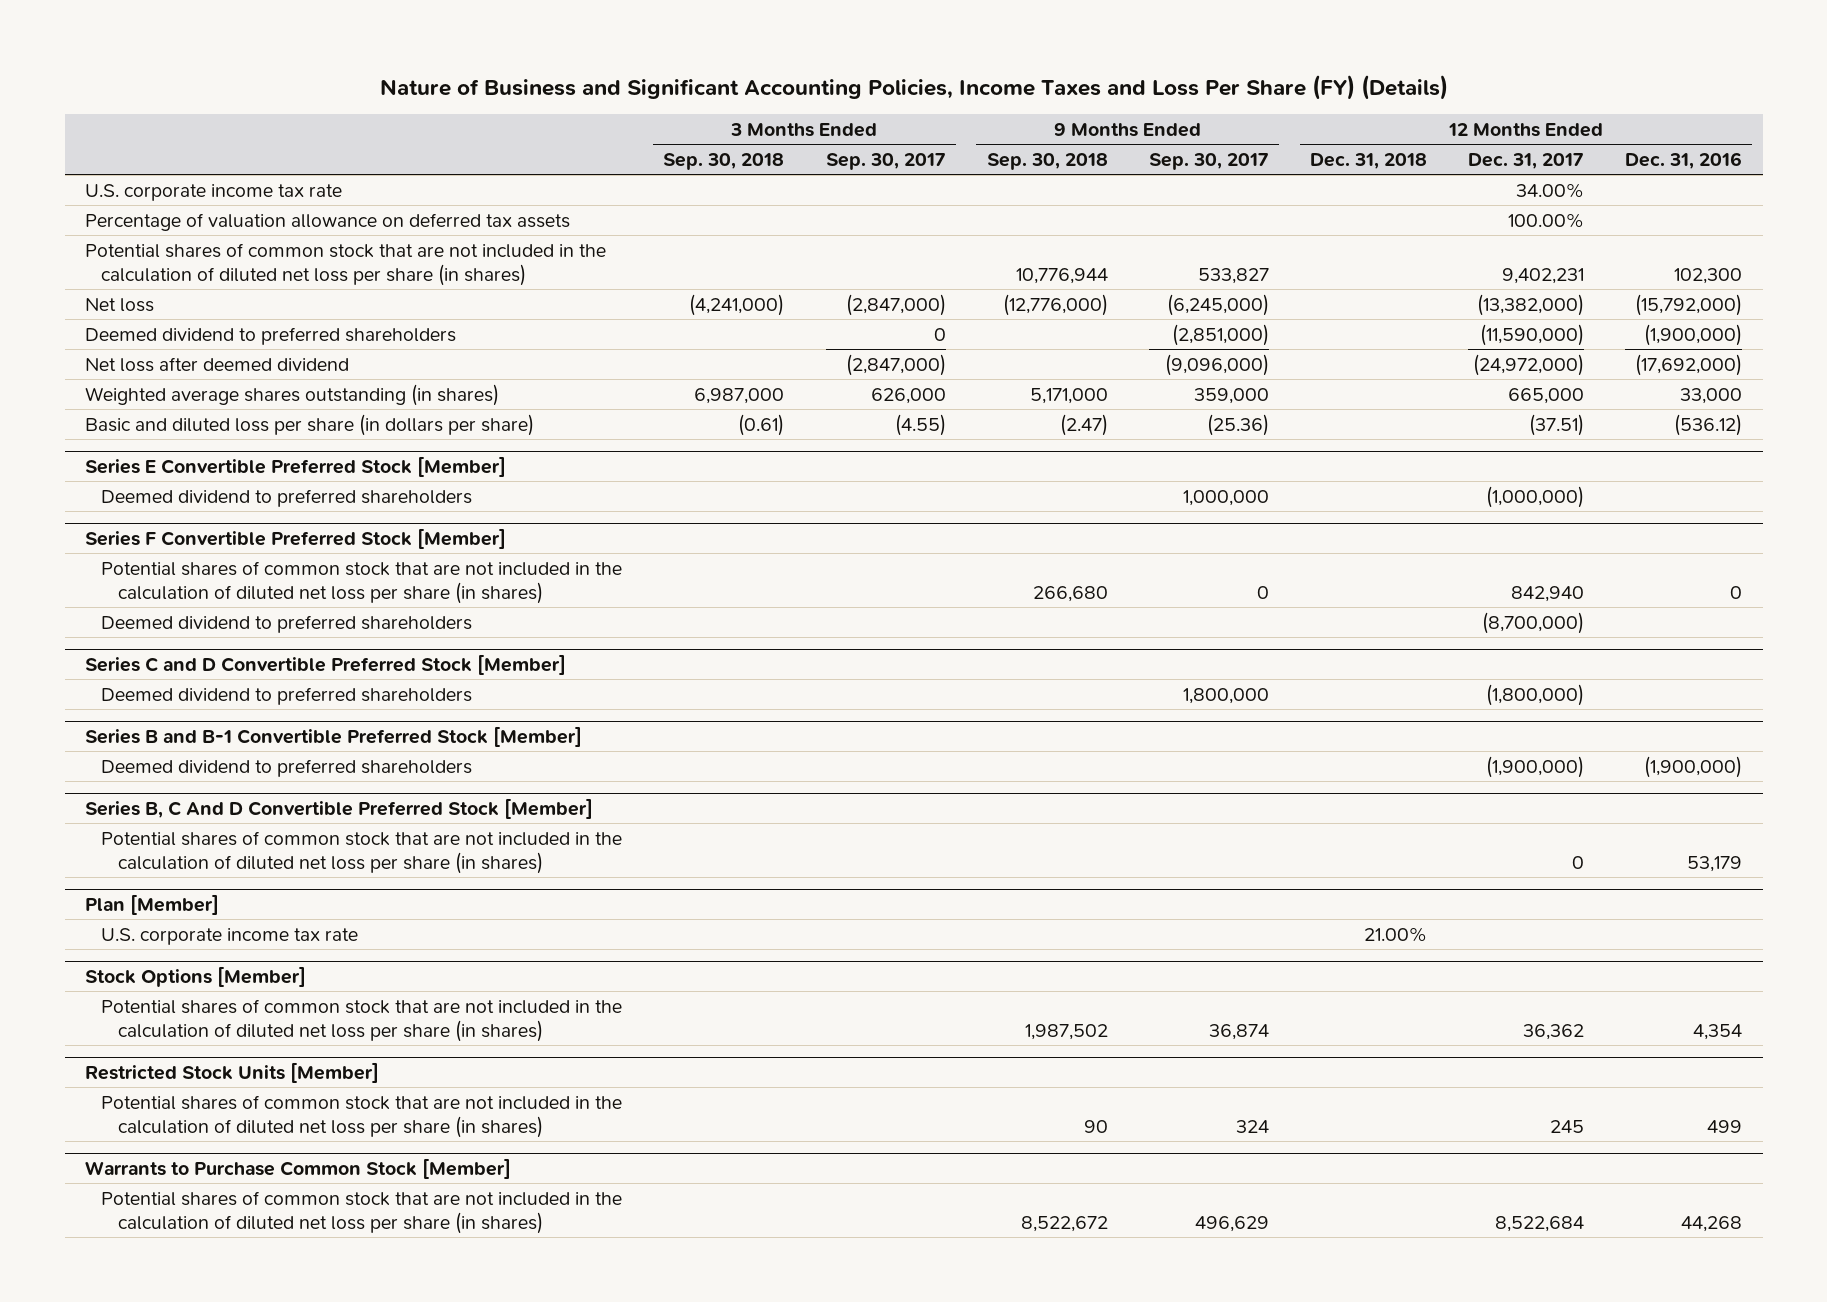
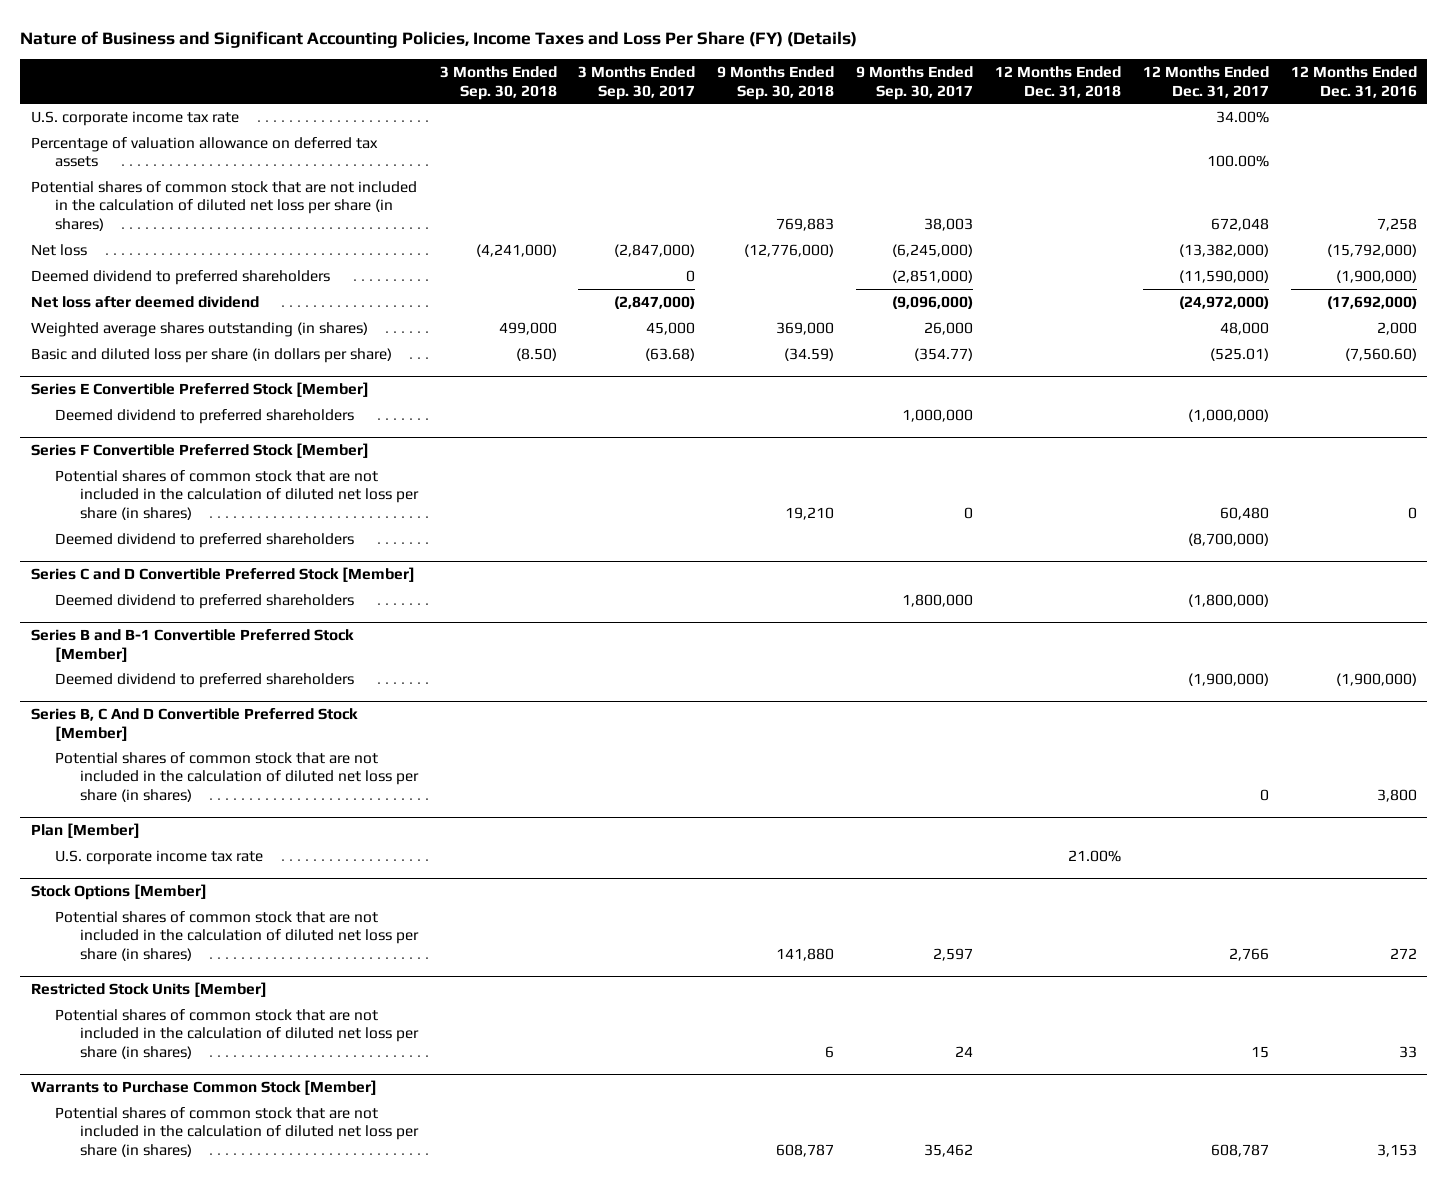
[1015,268,1108,285] 10,776,944 -> [776,217,835,231] 769,883
[1197,268,1269,285] 533,827 -> [924,217,974,231] 38,003
[1502,268,1585,285] 9,402,231 -> [1210,217,1269,231] 672,048
[1674,268,1743,285] 102,300 -> [1376,217,1417,231] 7,258
[694,387,785,404] 6,987,000 -> [498,321,557,335] 499,000
[870,387,946,404] 626,000 -> [646,321,696,335] 45,000
[1029,387,1108,404] 5,171,000 -> [776,321,835,335] 369,000
[1193,387,1269,404] 359,000 -> [924,321,974,335] 26,000
[1508,387,1585,404] 665,000 -> [1219,321,1269,335] 48,000
[1680,387,1743,404] 33,000 -> [1376,321,1417,335] 2,000
[738,413,785,436] (0.61) -> [515,347,557,361] (8.50)
[894,413,946,436] (4.55) -> [645,347,696,361] (63.68)
[1059,413,1108,436] (2.47) -> [784,347,835,361] (34.59)
[1206,413,1269,436] (25.36) -> [914,347,974,361] (354.77)
[1529,413,1585,436] (37.51) -> [1209,347,1269,361] (525.01)
[1674,413,1743,436] (536.12) -> [1344,347,1417,361] (7,560.60)
[1032,586,1108,603] 266,680 -> [785,506,835,520] 19,210
[1511,586,1585,603] 842,940 -> [1219,506,1269,520] 60,480
[1687,856,1743,873] 53,179 -> [1376,788,1417,802] 3,800
[1024,1024,1108,1041] 1,987,502 -> [776,947,835,961] 141,880
[1208,1024,1269,1041] 36,874 -> [933,947,974,961] 2,597
[1523,1024,1585,1041] 36,362 -> [1228,947,1269,961] 2,766
[1693,1024,1743,1041] 4,354 -> [1389,947,1417,959] 272
[1083,1120,1108,1134] 90 -> [825,1045,835,1058] 6
[1235,1120,1269,1134] 324 -> [955,1045,974,1057] 24
[1550,1120,1585,1134] 245 -> [1250,1045,1269,1058] 15
[1707,1120,1743,1134] 499 -> [1398,1045,1417,1058] 33
[1020,1216,1108,1233] 8,522,672 -> [776,1143,835,1157] 608,787
[1194,1216,1269,1233] 496,629 -> [924,1143,974,1157] 35,462
[1495,1216,1585,1233] 8,522,684 -> [1210,1143,1269,1157] 608,787
[1681,1216,1743,1233] 44,268 -> [1376,1143,1417,1157] 3,153

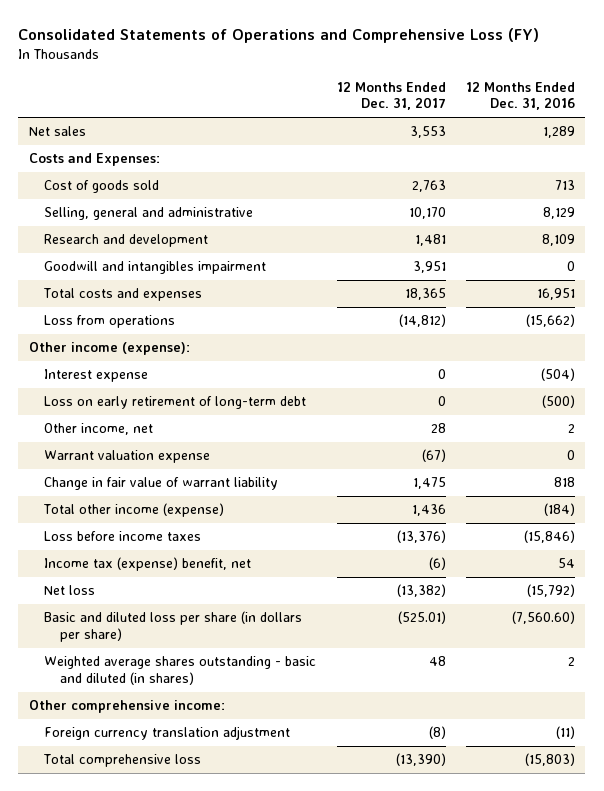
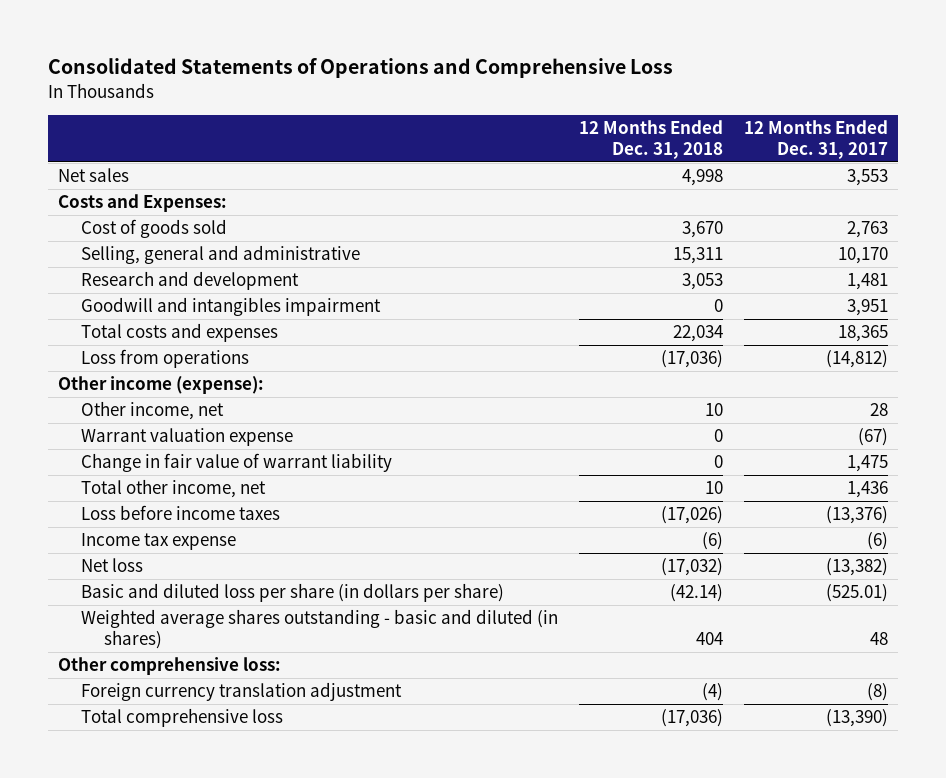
[18,28,540,44] Consolidated Statements of Operations and Comprehensive Loss (FY) -> [47,58,673,79] Consolidated Statements of Operations and Comprehensive Loss
[466,81,576,111] 12 Months Ended Dec. 31, 2016 -> none
none -> [579,120,724,159] 12 Months Ended Dec. 31, 2018
[44,369,149,383] Interest expense -> none
[44,396,307,410] Loss on early retirement of long-term debt -> none
[43,503,225,518] Total other income (expense) -> [81,479,267,499] Total other income, net
[44,557,252,572] Income tax (expense) benefit, net -> [81,533,237,551] Income tax expense
[28,700,225,714] Other comprehensive income: -> [58,657,282,676] Other comprehensive loss:

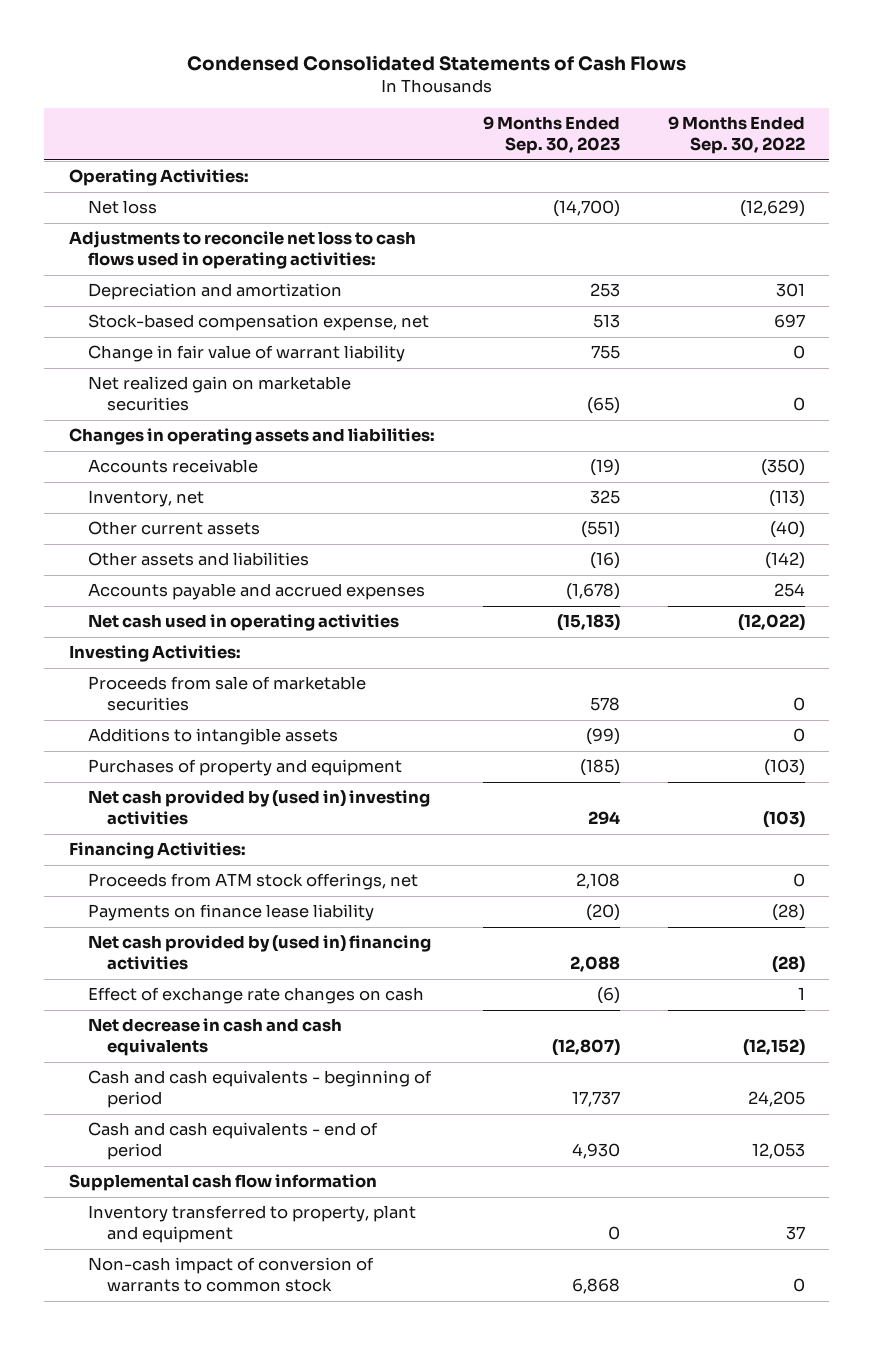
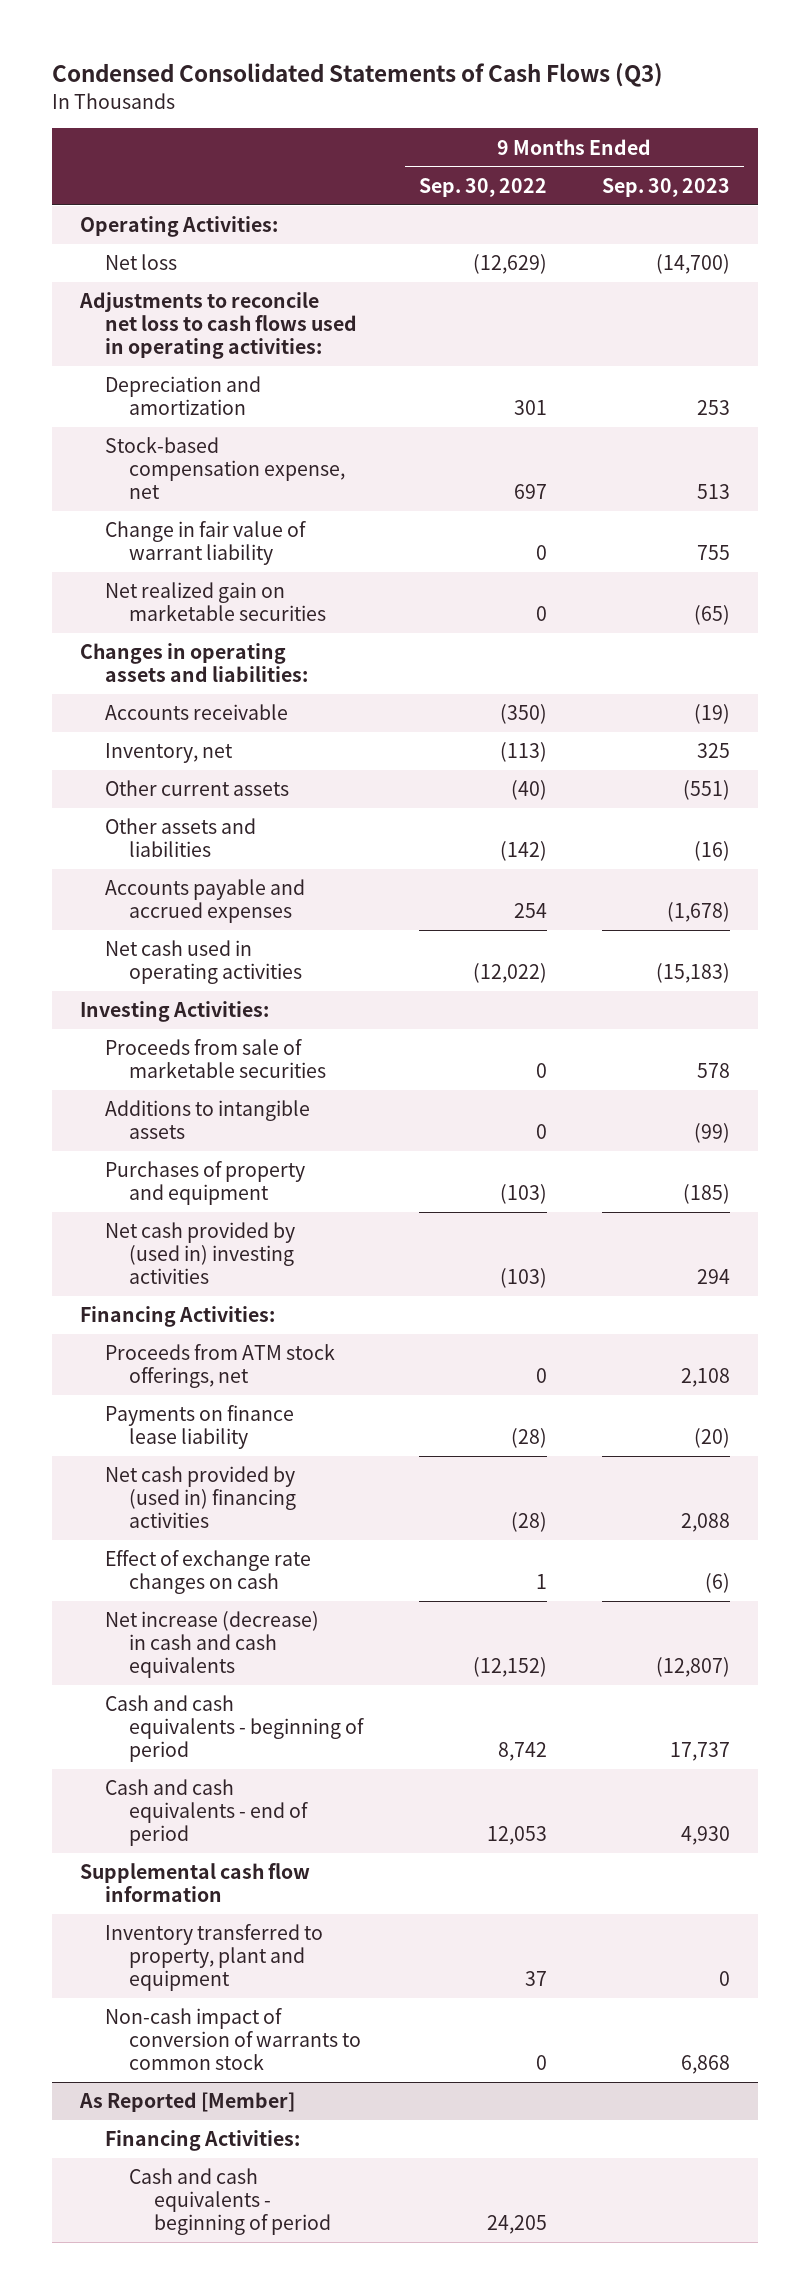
[186,54,686,71] Condensed Consolidated Statements of Cash Flows -> [52,63,664,88] Condensed Consolidated Statements of Cash Flows (Q3)
[87,1018,342,1057] Net decrease in cash and cash equivalents -> [104,1611,319,1679] Net increase (decrease) in cash and cash equivalents
[748,1091,806,1108] 24,205 -> [497,1742,547,1762] 8,742
none -> [78,2092,295,2113] As Reported [Member]
none -> [104,2130,300,2152] Financing Activities:
none -> [129,2168,332,2236] Cash and cash equivalents - beginning of period

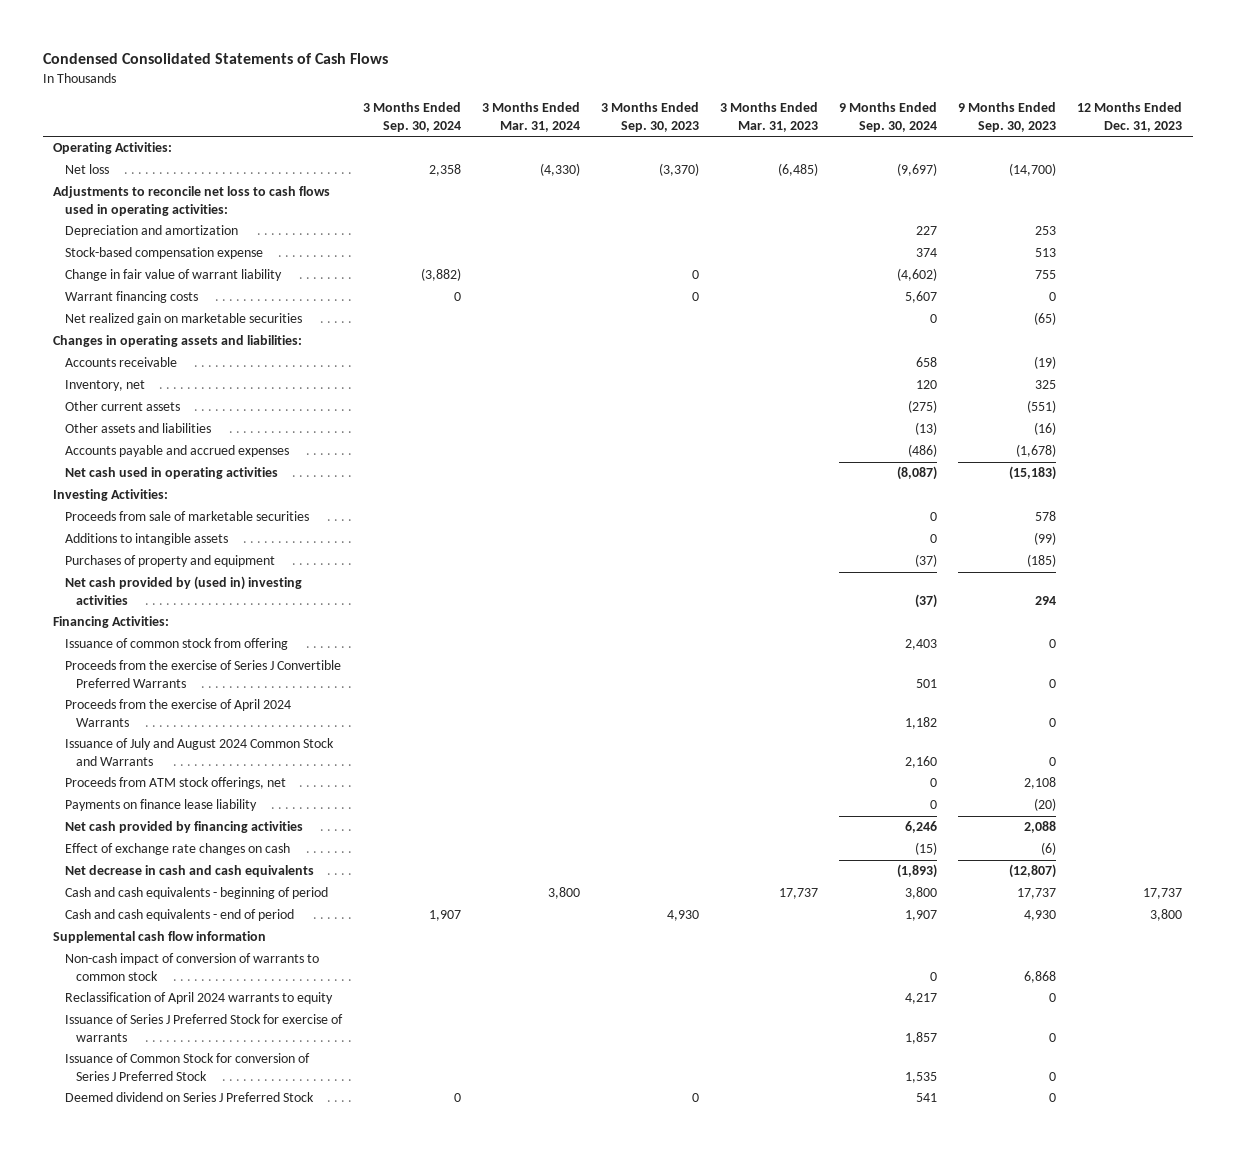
[52,63,664,88] Condensed Consolidated Statements of Cash Flows (Q3) -> [42,53,388,65] Condensed Consolidated Statements of Cash Flows
[418,177,547,197] Sep. 30, 2022 -> none
none -> [362,102,461,132] 3 Months Ended Sep. 30, 2024
none -> [481,102,580,132] 3 Months Ended Mar. 31, 2024
none -> [600,102,699,132] 3 Months Ended Sep. 30, 2023
none -> [720,102,819,132] 3 Months Ended Mar. 31, 2023
none -> [839,102,938,132] 9 Months Ended Sep. 30, 2024
none -> [1077,102,1183,132] 12 Months Ended Dec. 31, 2023
[104,437,346,500] Stock-based compensation expense, net -> [64,247,263,260] Stock-based compensation expense
none -> [64,291,198,304] Warrant financing costs
none -> [64,638,288,651] Issuance of common stock from offering
none -> [64,660,341,688] Proceeds from the exercise of Series J Convertible Preferred Warrants
none -> [64,699,291,727] Proceeds from the exercise of April 2024 Warrants
none -> [64,738,334,766] Issuance of July and August 2024 Common Stock and Warrants
[104,1466,297,1529] Net cash provided by (used in) financing activities -> [64,821,303,834] Net cash provided by financing activities
[104,1611,319,1679] Net increase (decrease) in cash and cash equivalents -> [64,865,314,878] Net decrease in cash and cash equivalents
[104,1924,323,1992] Inventory transferred to property, plant and equipment -> none
[78,2092,295,2113] As Reported [Member] -> none
[104,2130,300,2152] Financing Activities: -> none
[129,2168,332,2236] Cash and cash equivalents - beginning of period -> none
none -> [64,992,333,1005] Reclassification of April 2024 warrants to equity
none -> [64,1014,343,1042] Issuance of Series J Preferred Stock for exercise of warrants
none -> [64,1053,310,1081] Issuance of Common Stock for conversion of Series J Preferred Stock
none -> [64,1092,314,1103] Deemed dividend on Series J Preferred Stock

